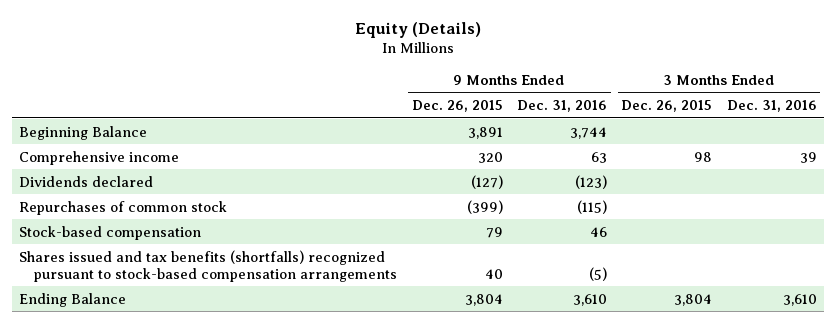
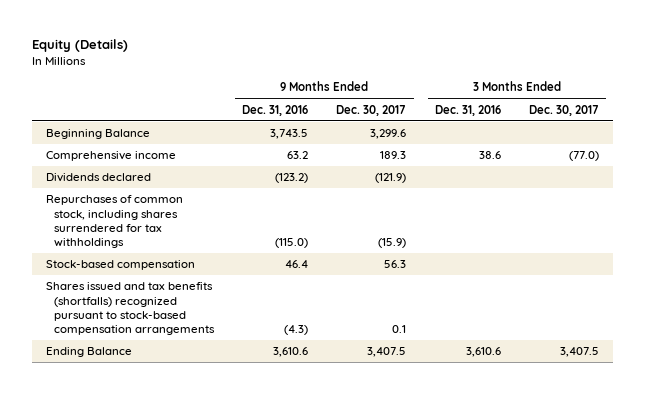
[411,100,503,113] Dec. 26, 2015 -> none
[621,100,713,113] Dec. 26, 2015 -> none
none -> [336,104,407,116] Dec. 30, 2017
none -> [529,104,600,116] Dec. 30, 2017
[570,126,608,139] 3,744 -> [270,129,309,140] 3,743.5
[591,151,608,163] 63 -> [287,151,309,160] 63.2
[799,151,817,163] 39 -> [478,151,501,160] 38.6
[575,174,608,189] (123) -> [275,173,309,184] (123.2)
[18,200,227,215] Repurchases of common stock -> [45,195,183,249] Repurchases of common stock, including shares surrendered for tax withholdings
[577,199,608,214] (115) -> [275,238,309,249] (115.0)
[590,226,608,237] 46 -> [285,260,309,269] 46.4
[589,266,608,281] (5) -> [284,325,309,336] (4.3)
[573,293,608,306] 3,610 -> [273,347,309,358] 3,610.6
[782,293,817,306] 3,610 -> [465,347,501,358] 3,610.6

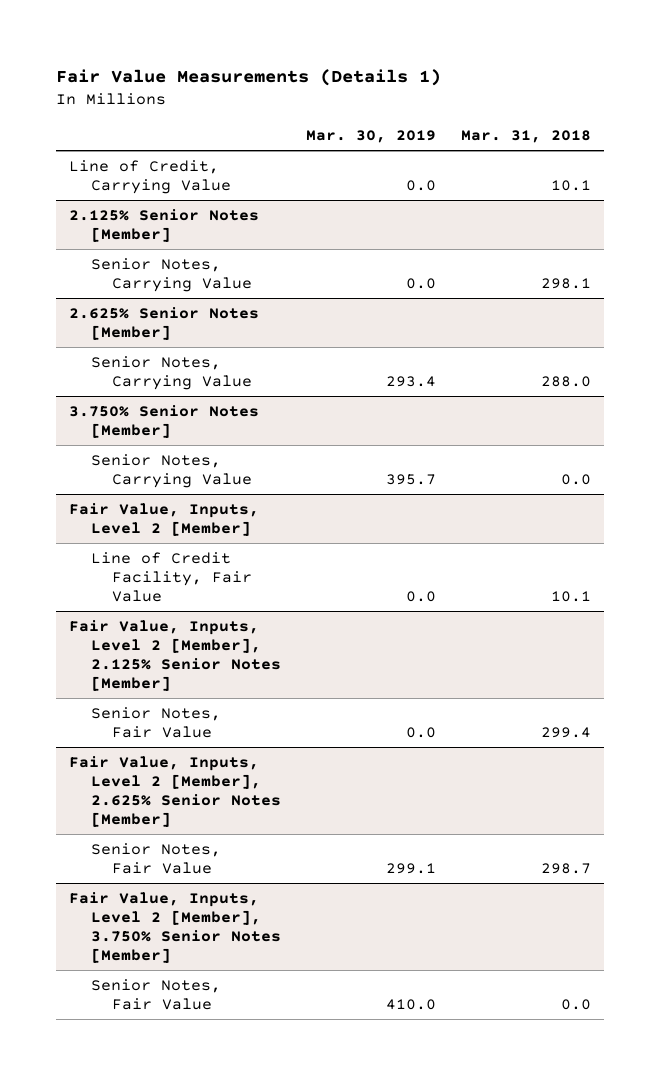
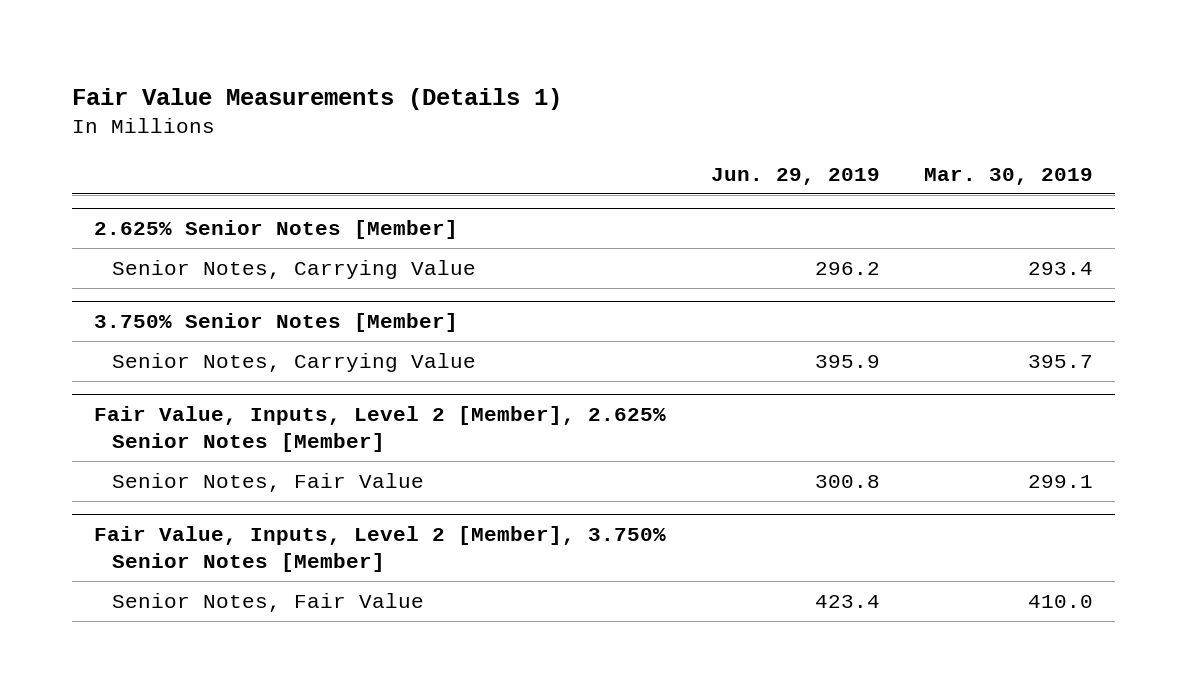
[461,130,592,144] Mar. 31, 2018 -> none
none -> [710,167,880,185] Jun. 29, 2019
[69,159,231,194] Line of Credit, Carrying Value -> none
[69,208,260,242] 2.125% Senior Notes [Member] -> none
[90,257,253,292] Senior Notes, Carrying Value -> none
[69,502,260,536] Fair Value, Inputs, Level 2 [Member] -> none
[90,551,253,602] Line of Credit Facility, Fair Value -> none
[69,619,281,691] Fair Value, Inputs, Level 2 [Member], 2.125% Senior Notes [Member] -> none
[90,706,221,738] Senior Notes, Fair Value -> none

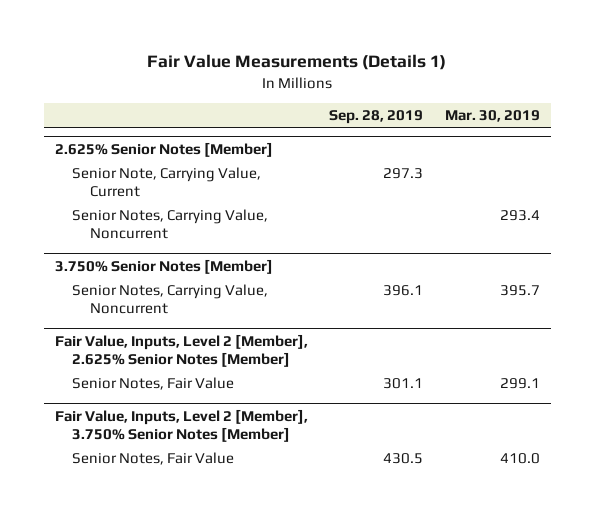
[710,167,880,185] Jun. 29, 2019 -> none
none -> [329,109,424,124] Sep. 28, 2019
none -> [72,167,262,197] Senior Note, Carrying Value, Current
[111,259,476,279] Senior Notes, Carrying Value -> [72,209,269,239] Senior Notes, Carrying Value, Noncurrent
[111,352,476,372] Senior Notes, Carrying Value -> [72,284,269,314] Senior Notes, Carrying Value, Noncurrent

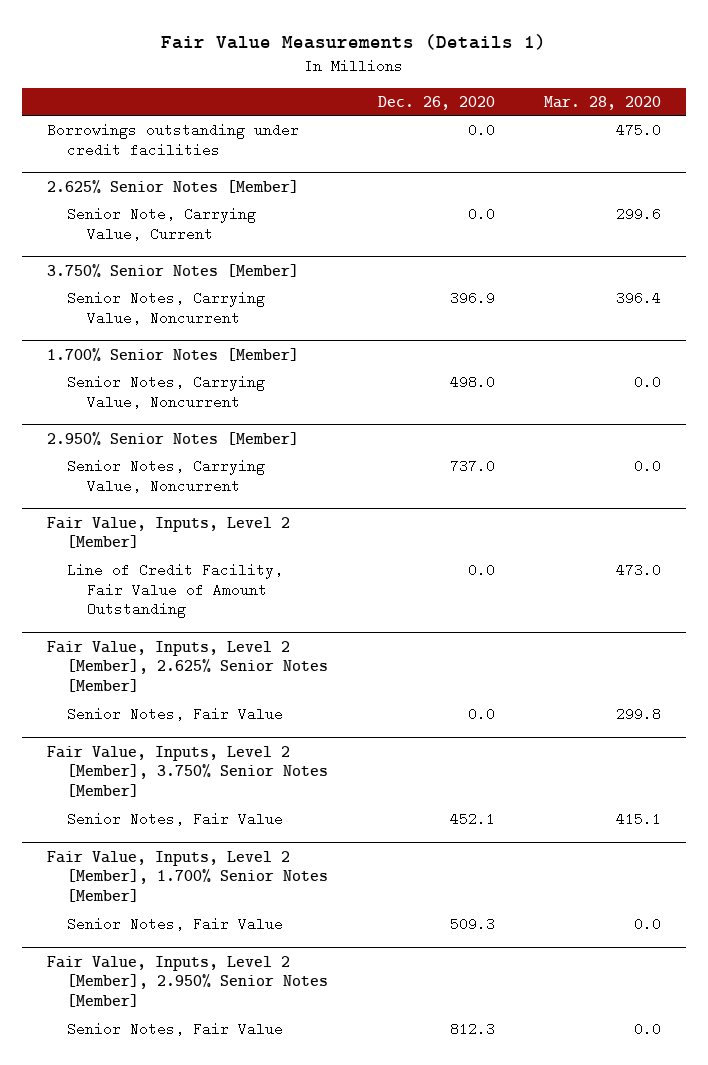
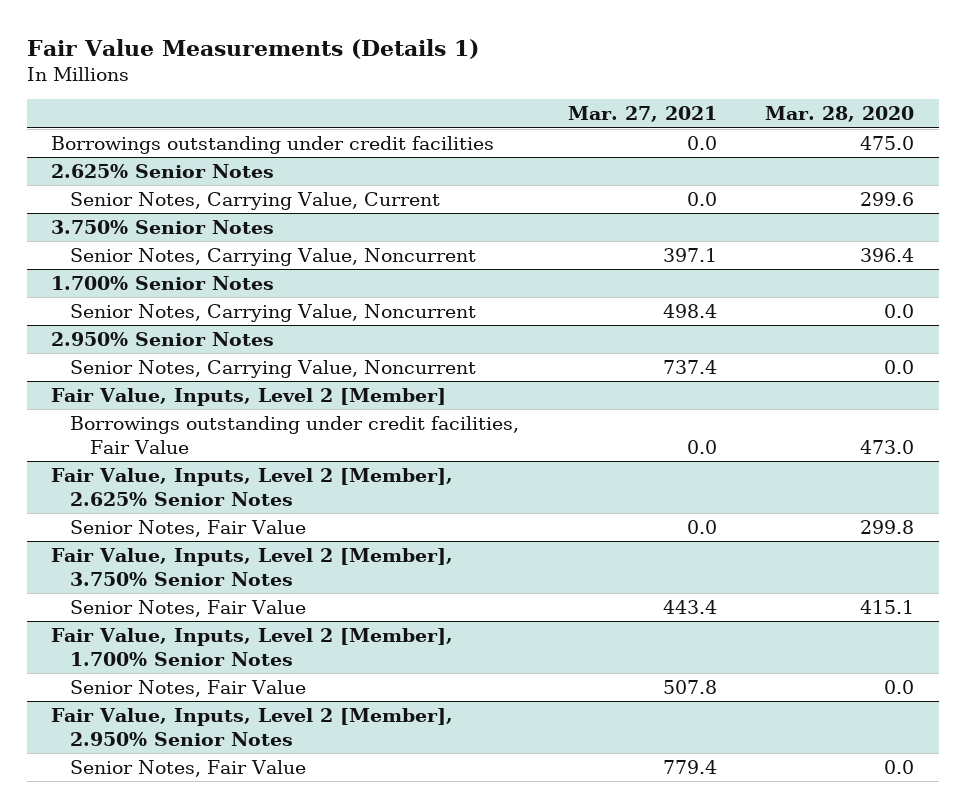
[377,95,495,110] Dec. 26, 2020 -> none
none -> [567,106,717,123] Mar. 27, 2021
[46,179,299,193] 2.625% Senior Notes [Member] -> [50,164,274,179] 2.625% Senior Notes
[67,206,257,241] Senior Note, Carrying Value, Current -> [70,192,441,211] Senior Notes, Carrying Value, Current
[46,263,299,277] 3.750% Senior Notes [Member] -> [50,220,274,235] 3.750% Senior Notes
[46,347,299,361] 1.700% Senior Notes [Member] -> [50,276,274,291] 1.700% Senior Notes
[46,431,299,445] 2.950% Senior Notes [Member] -> [50,332,274,347] 2.950% Senior Notes
[67,562,284,619] Line of Credit Facility, Fair Value of Amount Outstanding -> [70,416,520,454] Borrowings outstanding under credit facilities, Fair Value
[46,640,329,693] Fair Value, Inputs, Level 2 [Member], 2.625% Senior Notes [Member] -> [50,468,453,506] Fair Value, Inputs, Level 2 [Member], 2.625% Senior Notes
[46,745,329,798] Fair Value, Inputs, Level 2 [Member], 3.750% Senior Notes [Member] -> [50,548,453,586] Fair Value, Inputs, Level 2 [Member], 3.750% Senior Notes
[46,850,329,903] Fair Value, Inputs, Level 2 [Member], 1.700% Senior Notes [Member] -> [50,628,453,666] Fair Value, Inputs, Level 2 [Member], 1.700% Senior Notes
[46,955,329,1008] Fair Value, Inputs, Level 2 [Member], 2.950% Senior Notes [Member] -> [50,708,453,746] Fair Value, Inputs, Level 2 [Member], 2.950% Senior Notes

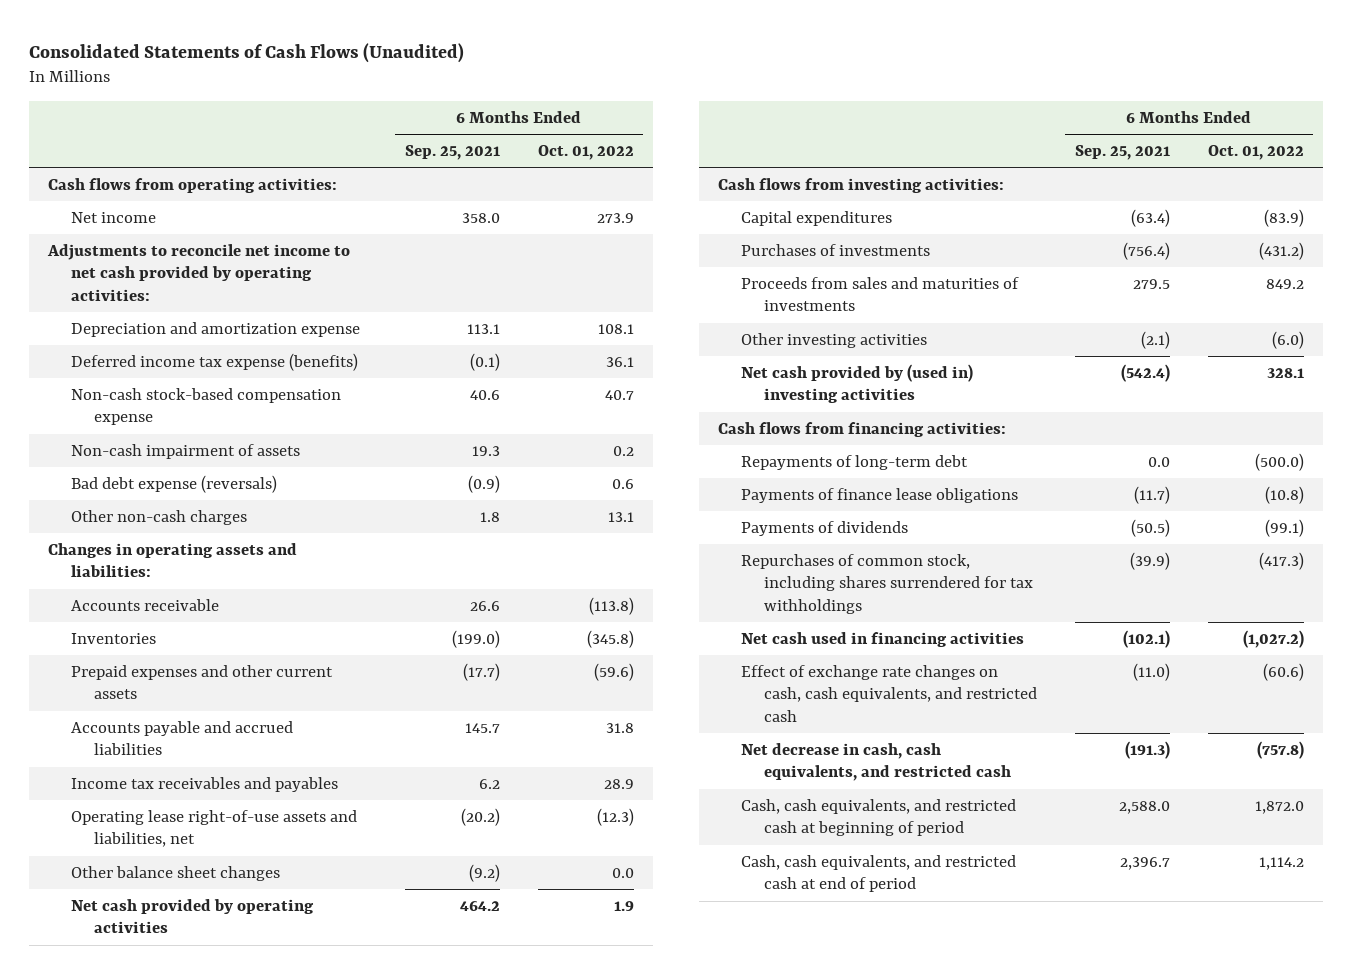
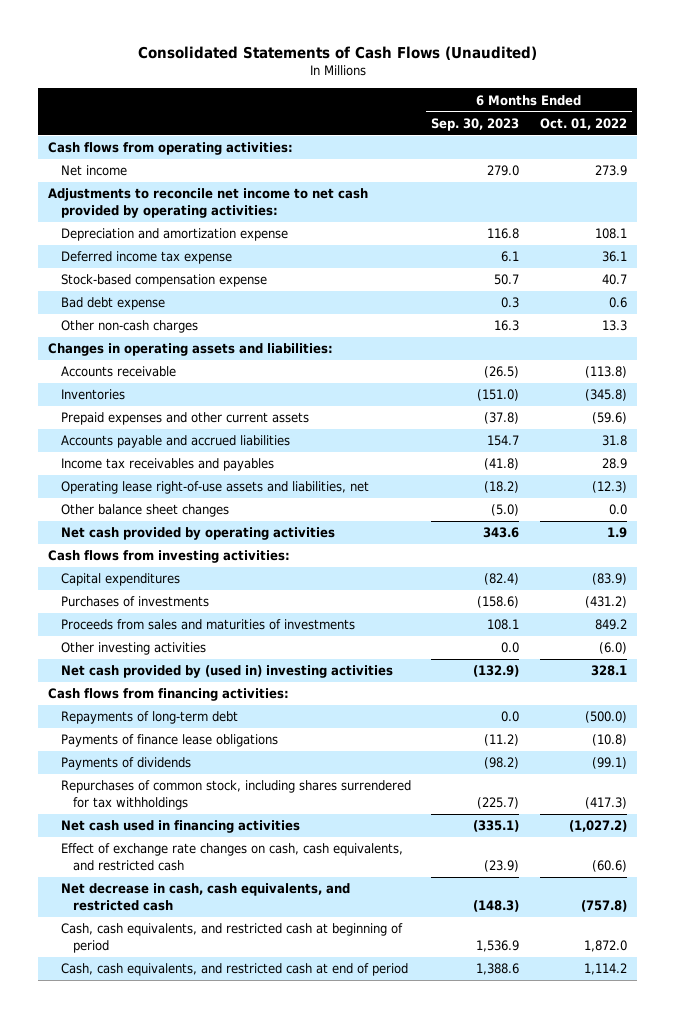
[404,144,500,160] Sep. 25, 2021 -> none
none -> [431,117,520,131] Sep. 30, 2023
[70,443,300,459] Non-cash impairment of assets -> none
[70,352,358,371] Deferred income tax expense (benefits) -> [60,251,232,265] Deferred income tax expense
[70,387,341,426] Non-cash stock-based compensation expense -> [60,274,267,288] Stock-based compensation expense
[70,474,277,493] Bad debt expense (reversals) -> [60,297,165,311] Bad debt expense
[607,511,634,522] 13.1 -> [602,320,628,332] 13.3

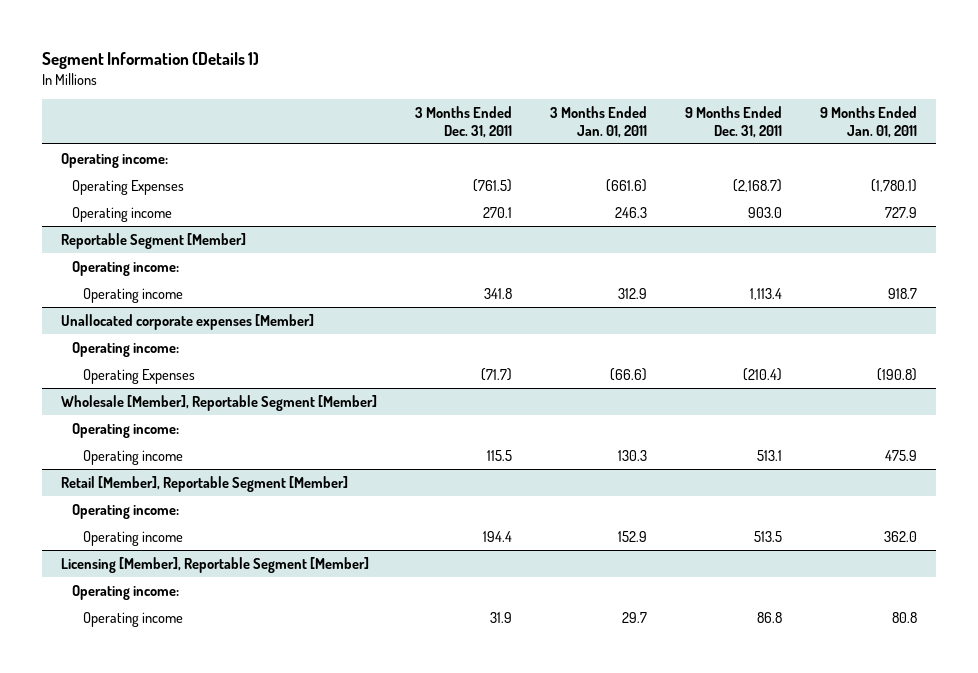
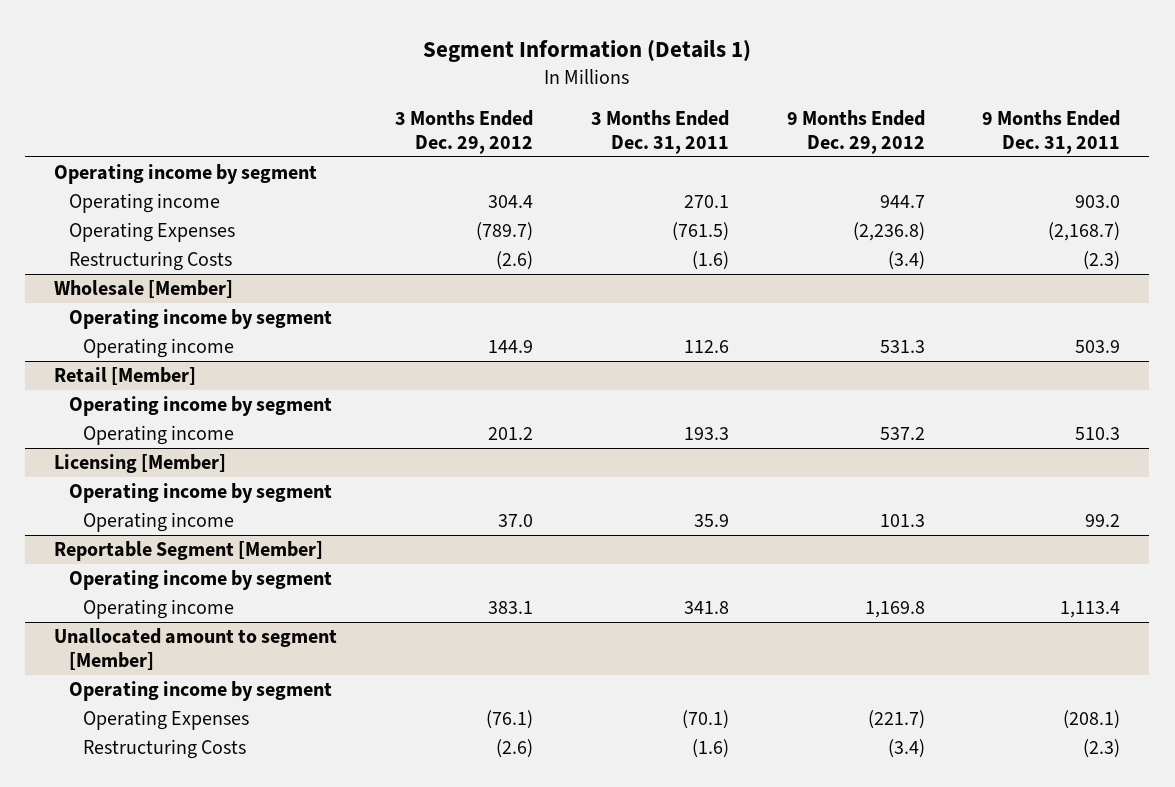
[550,105,648,138] 3 Months Ended Jan. 01, 2011 -> none
[819,105,917,138] 9 Months Ended Jan. 01, 2011 -> none
none -> [395,110,534,154] 3 Months Ended Dec. 29, 2012
none -> [786,110,925,154] 9 Months Ended Dec. 29, 2012
[61,152,169,168] Operating income: -> [54,164,318,185] Operating income by segment
[71,179,184,195] Operating Expenses -> [68,222,235,243] Operating Expenses
none -> [68,251,232,272] Restructuring Costs
none -> [54,280,234,299] Wholesale [Member]
none -> [68,309,332,330] Operating income by segment
none -> [83,338,235,359] Operating income
none -> [54,367,197,386] Retail [Member]
none -> [68,396,332,417] Operating income by segment
none -> [83,425,235,446] Operating income
none -> [54,454,227,474] Licensing [Member]
none -> [68,483,332,504] Operating income by segment
none -> [83,512,235,533] Operating income
[71,260,179,276] Operating income: -> [68,570,332,591] Operating income by segment
[61,313,315,330] Unallocated corporate expenses [Member] -> none
[61,394,378,411] Wholesale [Member], Reportable Segment [Member] -> none
[71,422,179,438] Operating income: -> none
[82,449,183,465] Operating income -> none
[61,475,349,492] Retail [Member], Reportable Segment [Member] -> none
[71,503,179,519] Operating income: -> none
[82,530,183,546] Operating income -> none
[61,556,370,573] Licensing [Member], Reportable Segment [Member] -> none
[71,584,179,600] Operating income: -> none
[82,611,183,627] Operating income -> none
none -> [54,628,338,670] Unallocated amount to segment [Member]
[71,341,179,357] Operating income: -> [68,681,332,702] Operating income by segment
[481,367,513,381] (71.7) -> [681,710,729,730] (70.1)
[743,367,783,381] (210.4) -> [1063,710,1121,730] (208.1)
none -> [83,739,247,760] Restructuring Costs

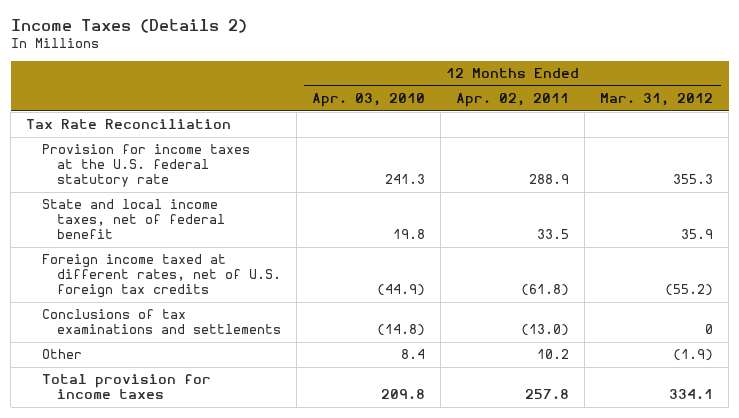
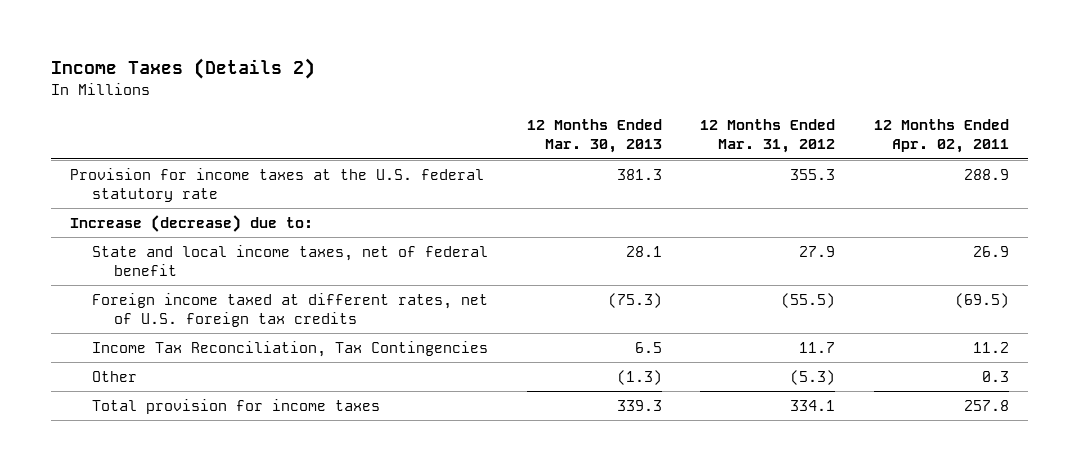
[312,92,426,107] Apr. 03, 2010 -> none
none -> [526,119,662,154] 12 Months Ended Mar. 30, 2013
[26,119,232,130] Tax Rate Reconciliation -> none
[41,309,282,335] Conclusions of tax examinations and settlements -> none
none -> [70,214,314,232] Increase (decrease) due to:
[537,229,570,240] 33.5 -> [972,245,1009,257] 26.9
[681,229,714,240] 35.9 -> [799,245,836,257] 27.9
[521,284,570,297] (61.8) -> [954,292,1009,308] (69.5)
[665,284,714,297] (55.2) -> [781,292,836,308] (55.5)
none -> [92,340,489,357] Income Tax Reconciliation, Tax Contingencies
[537,349,570,360] 10.2 -> [981,370,1009,382] 0.3
[673,349,714,362] (1.9) -> [790,369,836,385] (5.3)

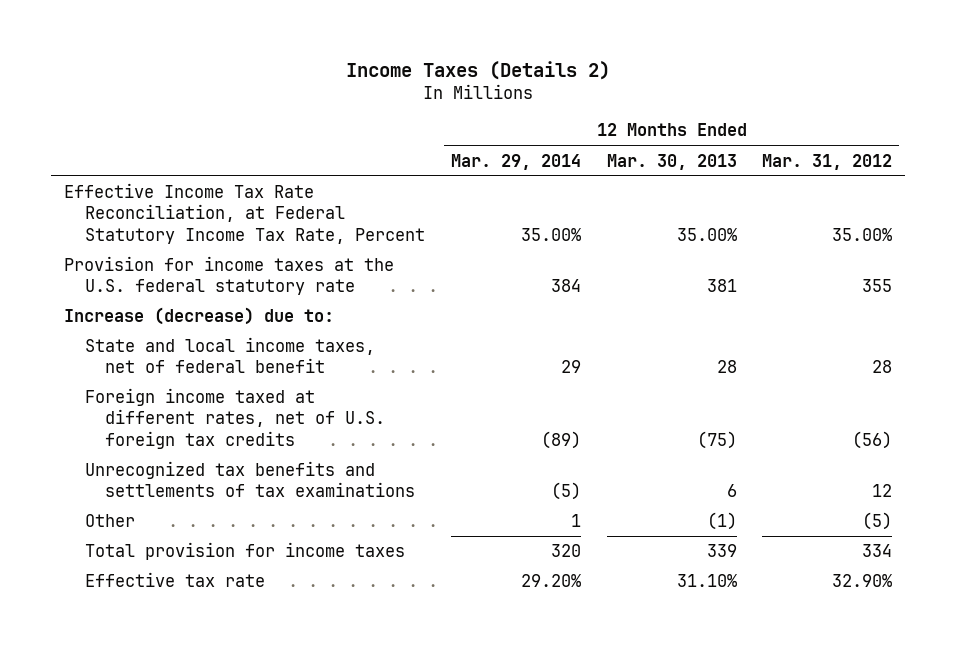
[873,119,1009,154] 12 Months Ended Apr. 02, 2011 -> none
none -> [450,153,581,170] Mar. 29, 2014
none -> [64,183,425,244] Effective Income Tax Rate Reconciliation, at Federal Statutory Income Tax Rate, Percent
[616,168,662,180] 381.3 -> [706,279,737,293] 381
[790,168,836,180] 355.3 -> [862,279,893,293] 355
[92,340,489,357] Income Tax Reconciliation, Tax Contingencies -> none
[625,245,662,257] 28.1 -> [716,360,737,374] 28
[799,245,836,257] 27.9 -> [872,360,893,374] 28
[607,292,662,308] (75.3) -> [696,430,737,449] (75)
[781,292,836,308] (55.5) -> [852,430,893,449] (56)
none -> [84,461,416,498] Unrecognized tax benefits and settlements of tax examinations
[616,369,662,385] (1.3) -> [706,512,737,531] (1)
[790,369,836,385] (5.3) -> [862,512,893,531] (5)
[616,399,662,411] 339.3 -> [706,544,737,558] 339
[790,399,836,411] 334.1 -> [862,544,893,558] 334
none -> [84,572,265,588] Effective tax rate

